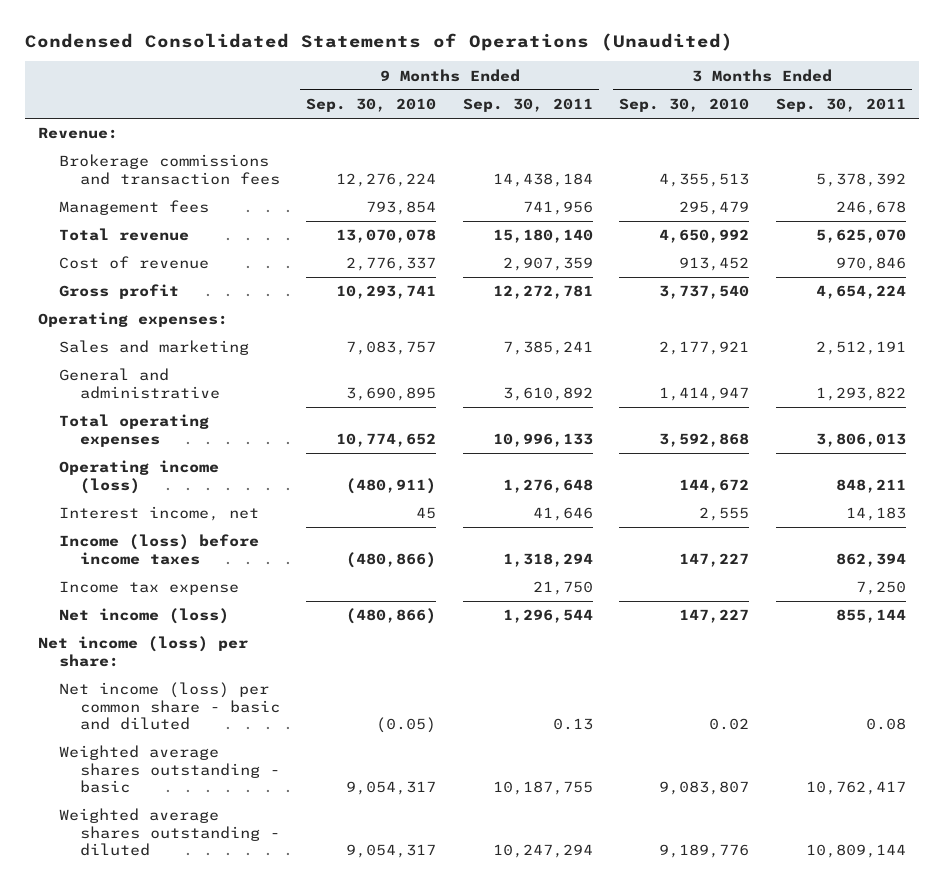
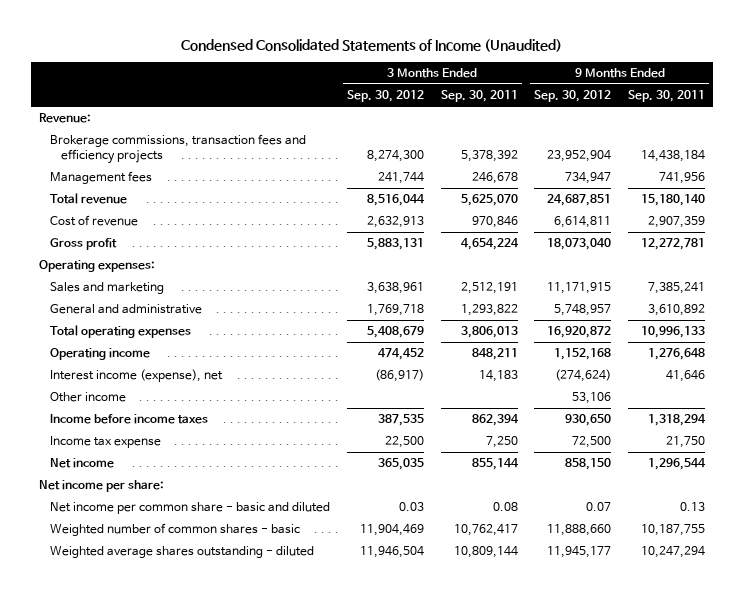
[24,32,733,51] Condensed Consolidated Statements of Operations (Unaudited) -> [181,38,563,52] Condensed Consolidated Statements of Income (Unaudited)
[306,97,437,112] Sep. 30, 2010 -> none
[619,97,750,112] Sep. 30, 2010 -> none
none -> [346,90,424,103] Sep. 30, 2012
none -> [534,90,612,103] Sep. 30, 2012
[58,154,280,185] Brokerage commissions and transaction fees -> [50,134,307,165] Brokerage commissions, transaction fees and efficiency projects
[58,460,219,494] Operating income (loss) -> [50,348,151,361] Operating income
[58,506,259,522] Interest income, net -> [50,369,224,383] Interest income (expense), net
none -> [50,392,127,403] Other income
[58,534,259,565] Income (loss) before income taxes -> [50,414,209,425] Income before income taxes
[58,608,229,625] Net income (loss) -> [50,458,115,469] Net income
[37,636,248,667] Net income (loss) per share: -> [39,480,165,493] Net income per share:
[58,682,280,731] Net income (loss) per common share - basic and diluted -> [50,502,331,515] Net income per common share - basic and diluted
[58,745,280,794] Weighted average shares outstanding - basic -> [50,523,301,537] Weighted number of common shares - basic

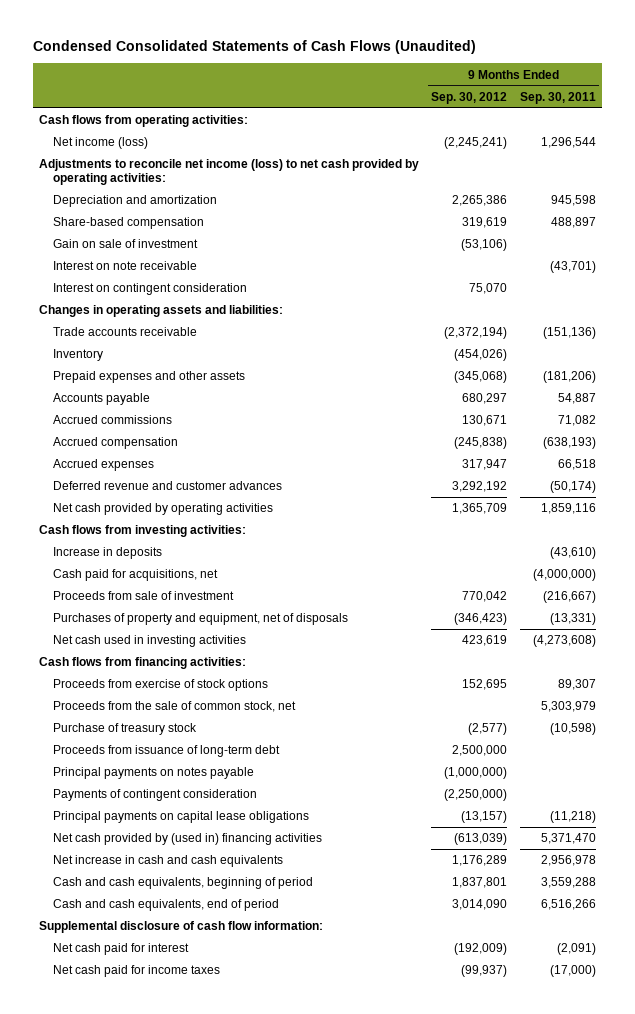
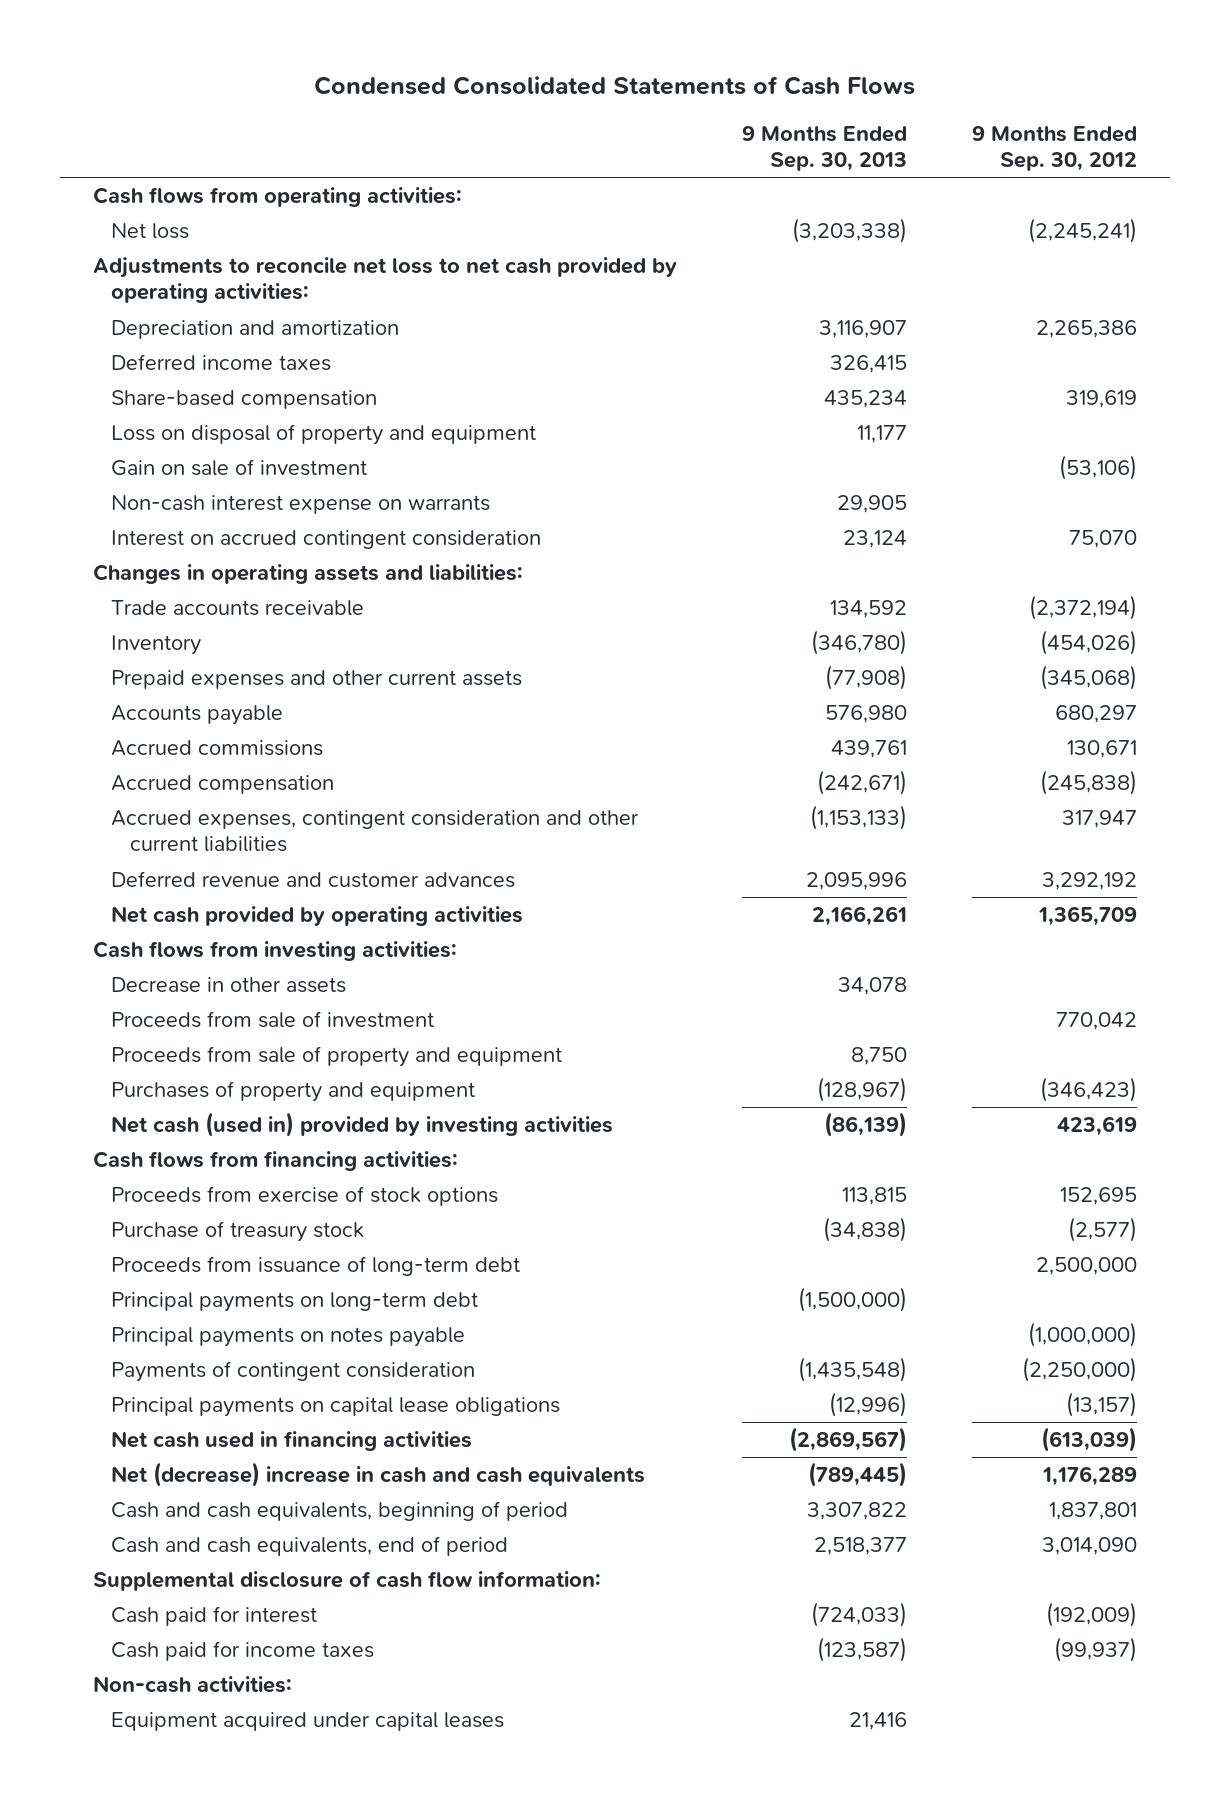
[32,40,476,55] Condensed Consolidated Statements of Cash Flows (Unaudited) -> [313,76,915,96] Condensed Consolidated Statements of Cash Flows
[519,91,596,104] Sep. 30, 2011 -> none
none -> [741,125,907,172] 9 Months Ended Sep. 30, 2013
[52,137,148,150] Net income (loss) -> [111,222,190,239] Net loss
[38,159,419,186] Adjustments to reconcile net income (loss) to net cash provided by operating activities: -> [92,256,677,304] Adjustments to reconcile net loss to net cash provided by operating activities:
none -> [111,353,332,371] Deferred income taxes
none -> [111,423,537,445] Loss on disposal of property and equipment
[52,261,197,271] Interest on note receivable -> none
none -> [111,494,491,514] Non-cash interest expense on warrants
[52,283,247,296] Interest on contingent consideration -> [111,529,542,549] Interest on accrued contingent consideration
[52,371,245,384] Prepaid expenses and other assets -> [111,669,523,689] Prepaid expenses and other current assets
[52,459,154,472] Accrued expenses -> [111,809,640,853] Accrued expenses, contingent consideration and other current liabilities
[52,569,218,582] Cash paid for acquisitions, net -> none
[52,547,162,560] Increase in deposits -> [111,976,347,993] Decrease in other assets
none -> [111,1045,563,1067] Proceeds from sale of property and equipment
[52,613,348,626] Purchases of property and equipment, net of disposals -> [111,1080,476,1102] Purchases of property and equipment
[52,635,246,648] Net cash used in investing activities -> [111,1111,614,1137] Net cash (used in) provided by investing activities
[52,701,296,713] Proceeds from the sale of common stock, net -> none
none -> [111,1291,479,1312] Principal payments on long-term debt
[52,833,322,846] Net cash provided by (used in) financing activities -> [111,1430,473,1451] Net cash used in financing activities
[52,855,283,868] Net increase in cash and cash equivalents -> [111,1461,646,1487] Net (decrease) increase in cash and cash equivalents
[52,943,189,956] Net cash paid for interest -> [111,1605,318,1626] Cash paid for interest
[52,965,220,978] Net cash paid for income taxes -> [111,1640,375,1661] Cash paid for income taxes
none -> [92,1675,292,1693] Non-cash activities:
none -> [111,1711,505,1731] Equipment acquired under capital leases

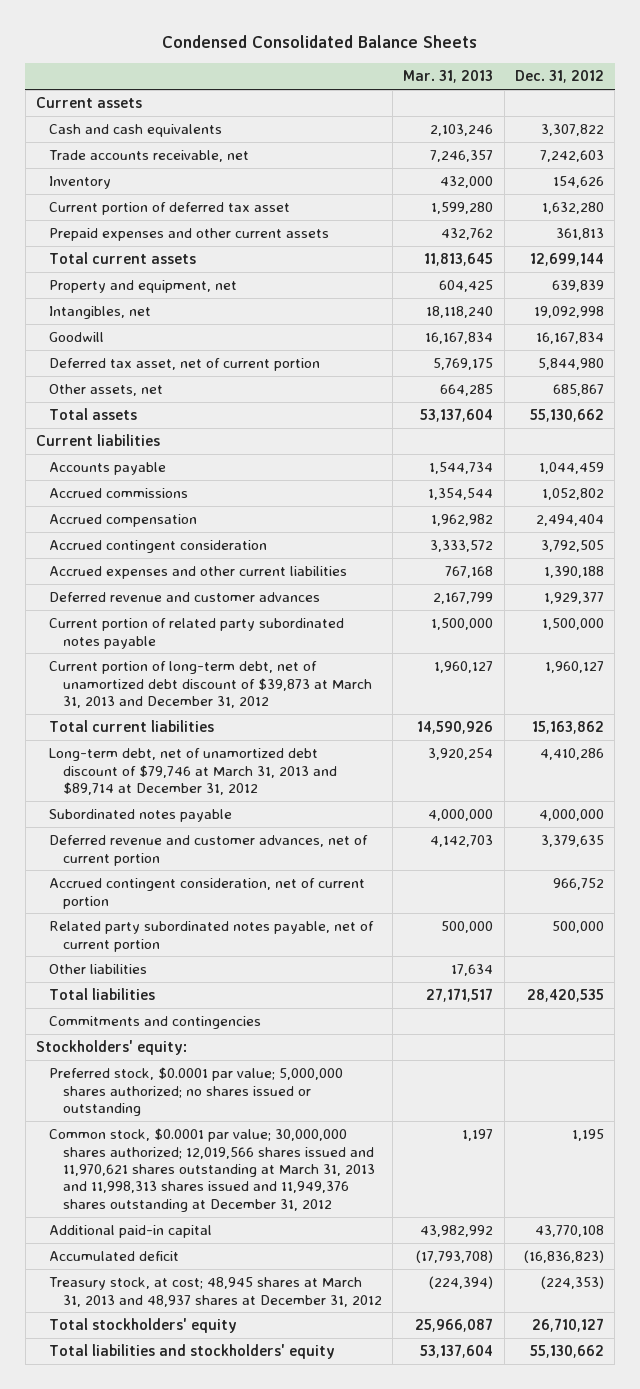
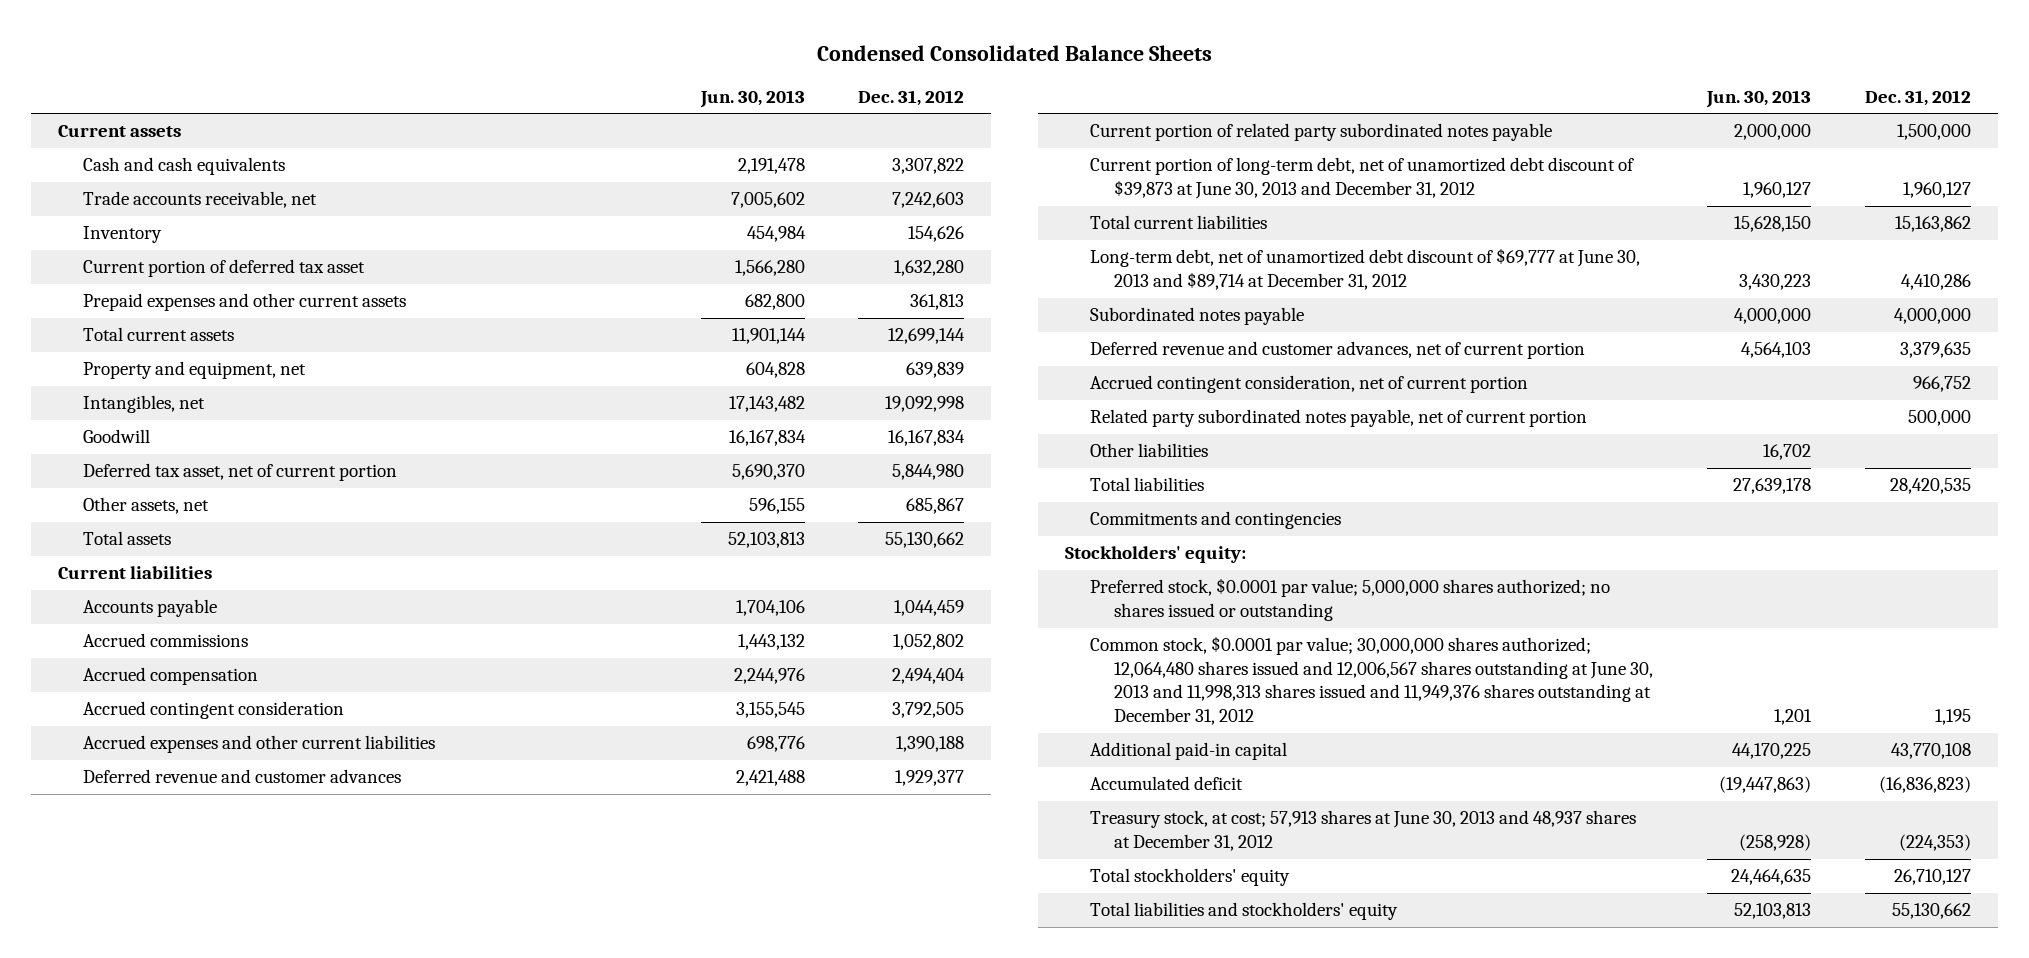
[403,70,494,84] Mar. 31, 2013 -> none
none -> [699,89,805,108] Jun. 30, 2013
[49,661,372,708] Current portion of long-term debt, net of unamortized debt discount of $39,873 at March 31, 2013 and December 31, 2012 -> [1089,157,1634,199] Current portion of long-term debt, net of unamortized debt discount of $39,873 at June 30, 2013 and December 31, 2012
[49,748,337,795] Long-term debt, net of unamortized debt discount of $79,746 at March 31, 2013 and $89,714 at December 31, 2012 -> [1089,248,1640,290] Long-term debt, net of unamortized debt discount of $69,777 at June 30, 2013 and $89,714 at December 31, 2012
[49,1128,375,1212] Common stock, $0.0001 par value; 30,000,000 shares authorized; 12,019,566 shares issued and 11,970,621 shares outstanding at March 31, 2013 and 11,998,313 shares issued and 11,949,376 shares outstanding at December 31, 2012 -> [1089,636,1654,726] Common stock, $0.0001 par value; 30,000,000 shares authorized; 12,064,480 shares issued and 12,006,567 shares outstanding at June 30, 2013 and 11,998,313 shares issued and 11,949,376 shares outstanding at December 31, 2012
[49,1277,382,1307] Treasury stock, at cost; 48,945 shares at March 31, 2013 and 48,937 shares at December 31, 2012 -> [1089,810,1636,851] Treasury stock, at cost; 57,913 shares at June 30, 2013 and 48,937 shares at December 31, 2012

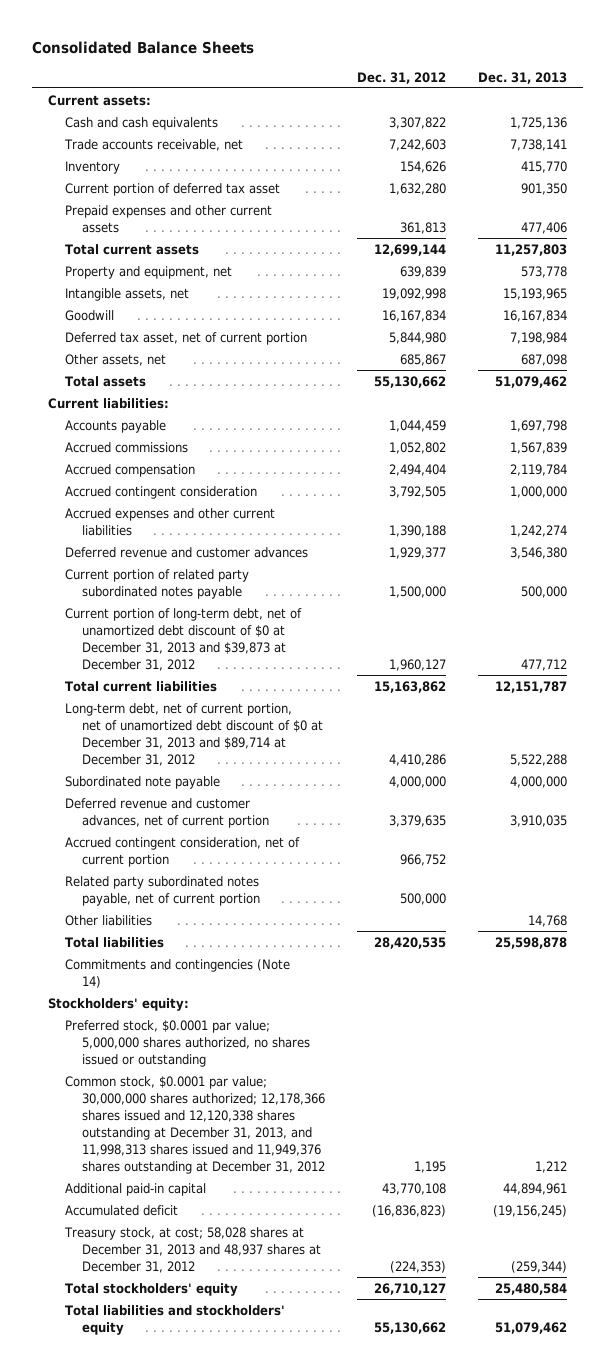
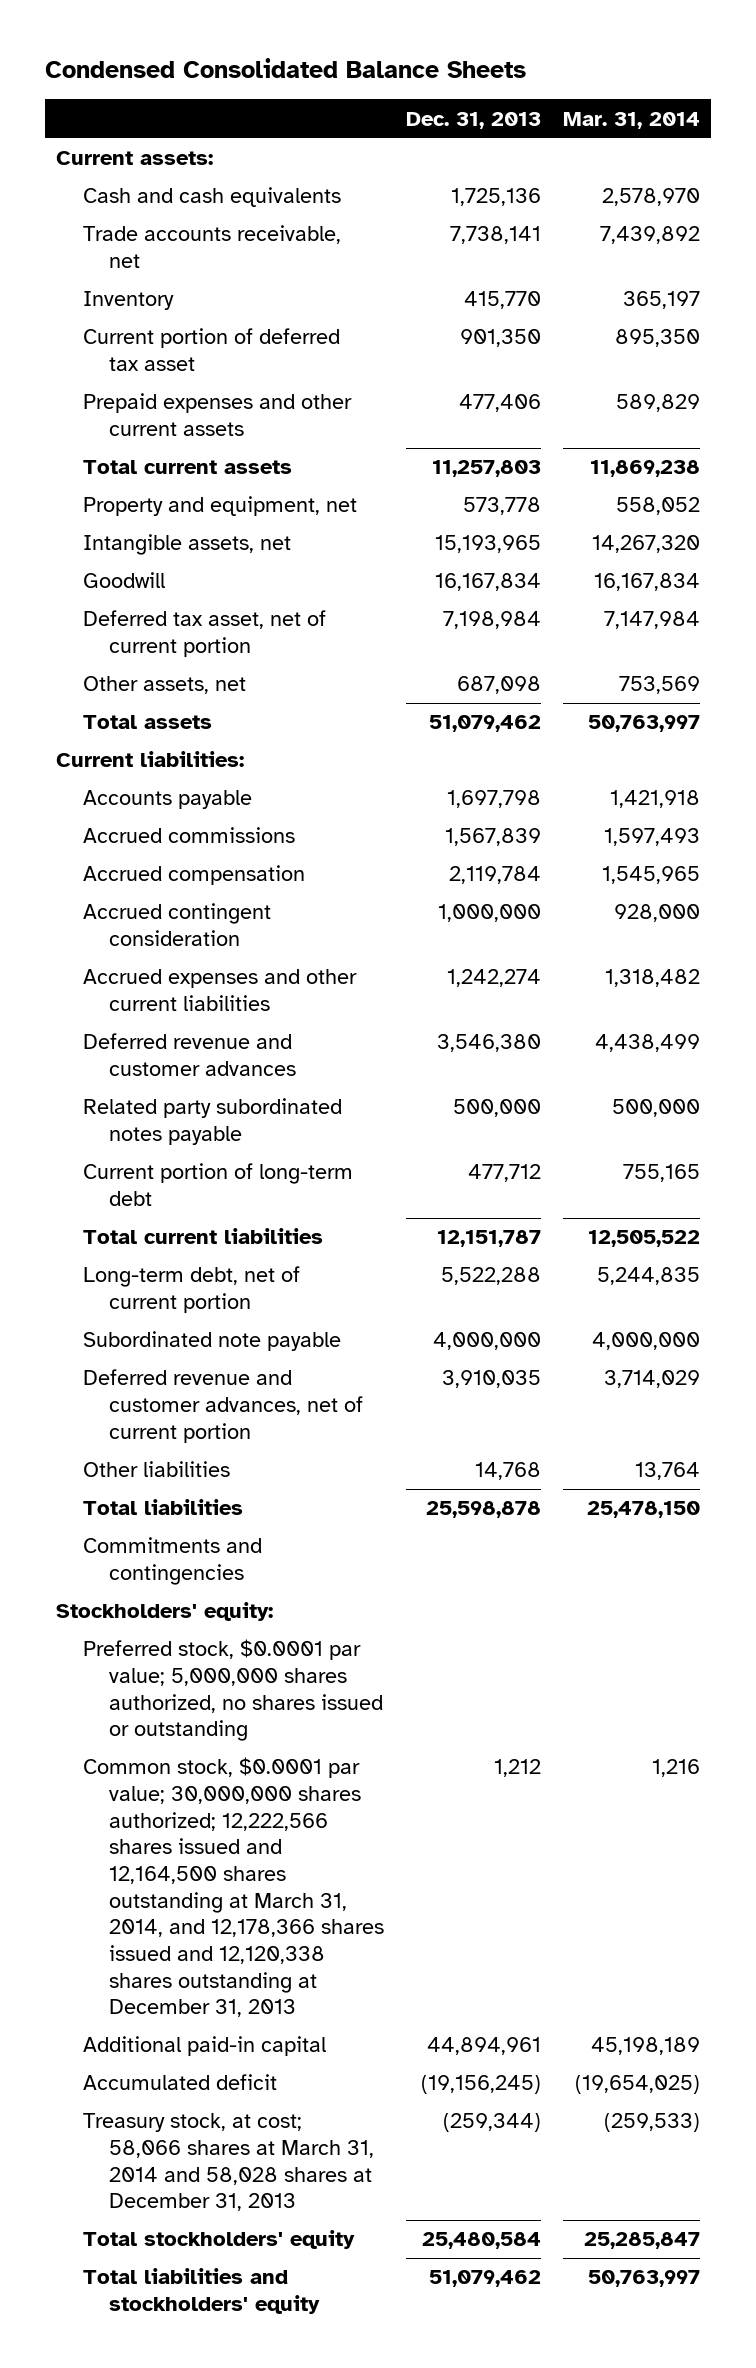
[32,40,255,54] Consolidated Balance Sheets -> [44,57,526,78] Condensed Consolidated Balance Sheets
[357,71,447,84] Dec. 31, 2012 -> none
none -> [563,111,701,129] Mar. 31, 2014
[65,568,250,599] Current portion of related party subordinated notes payable -> [82,1098,342,1146] Related party subordinated notes payable
[65,607,303,671] Current portion of long-term debt, net of unamortized debt discount of $0 at December 31, 2013 and $39,873 at December 31, 2012 -> [82,1163,353,1207] Current portion of long-term debt
[65,702,324,766] Long-term debt, net of current portion, net of unamortized debt discount of $0 at December 31, 2013 and $89,714 at December 31, 2012 -> [82,1266,300,1314] Long-term debt, net of current portion
[65,836,301,867] Accrued contingent consideration, net of current portion -> none
[65,875,261,906] Related party subordinated notes payable, net of current portion -> none
[65,958,291,988] Commitments and contingencies (Note 14) -> [82,1537,262,1586] Commitments and contingencies
[65,1075,326,1174] Common stock, $0.0001 par value; 30,000,000 shares authorized; 12,178,366 shares issued and 12,120,338 shares outstanding at December 31, 2013, and 11,998,313 shares issued and 11,949,376 shares outstanding at December 31, 2012 -> [82,1757,385,2018] Common stock, $0.0001 par value; 30,000,000 shares authorized; 12,222,566 shares issued and 12,164,500 shares outstanding at March 31, 2014, and 12,178,366 shares issued and 12,120,338 shares outstanding at December 31, 2013
[64,1226,322,1273] Treasury stock, at cost; 58,028 shares at December 31, 2013 and 48,937 shares at December 31, 2012 -> [82,2113,375,2212] Treasury stock, at cost; 58,066 shares at March 31, 2014 and 58,028 shares at December 31, 2013

